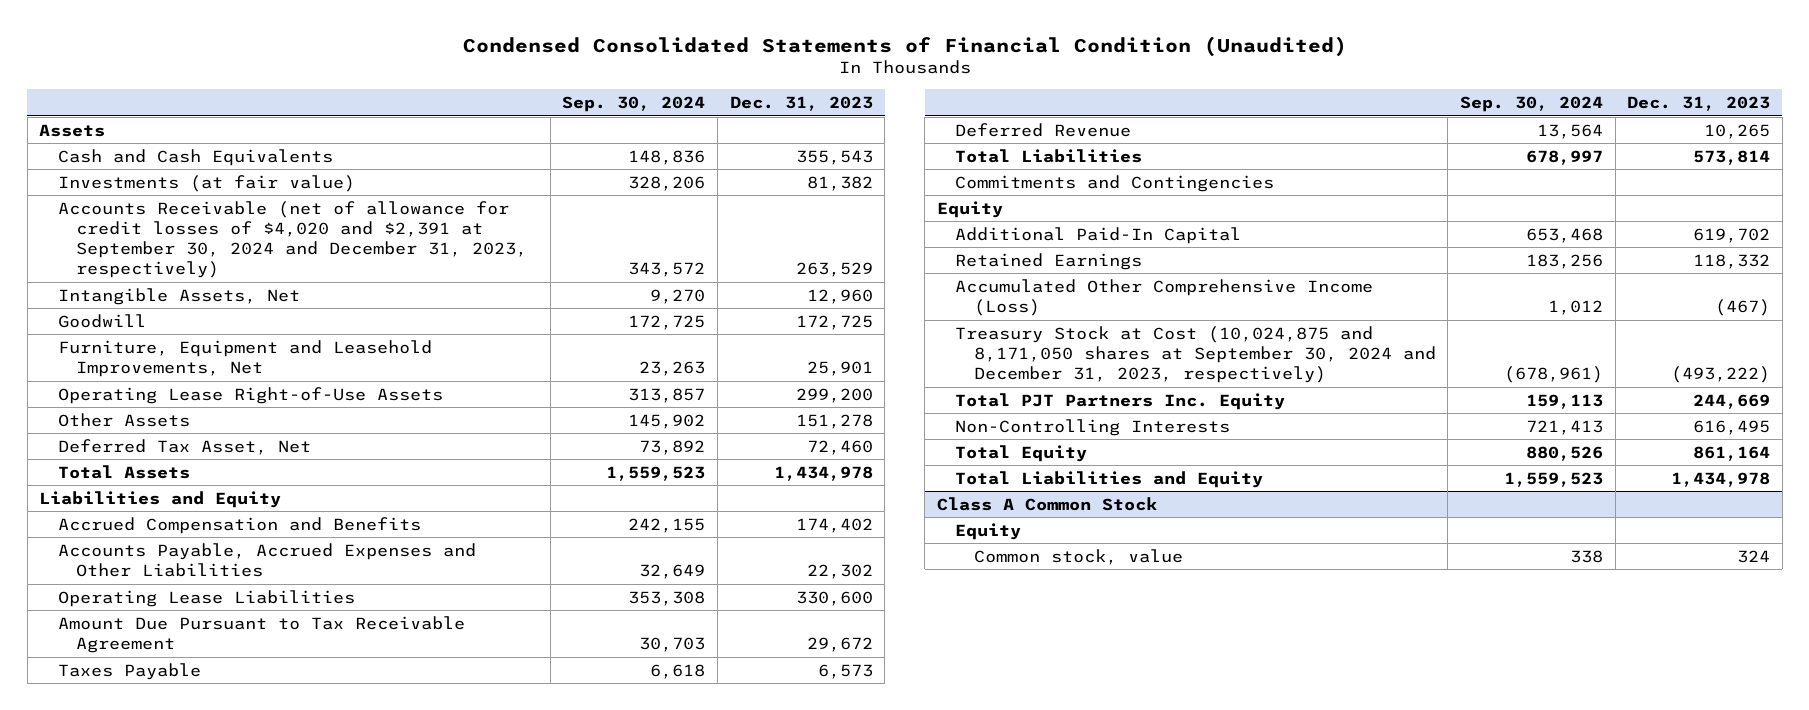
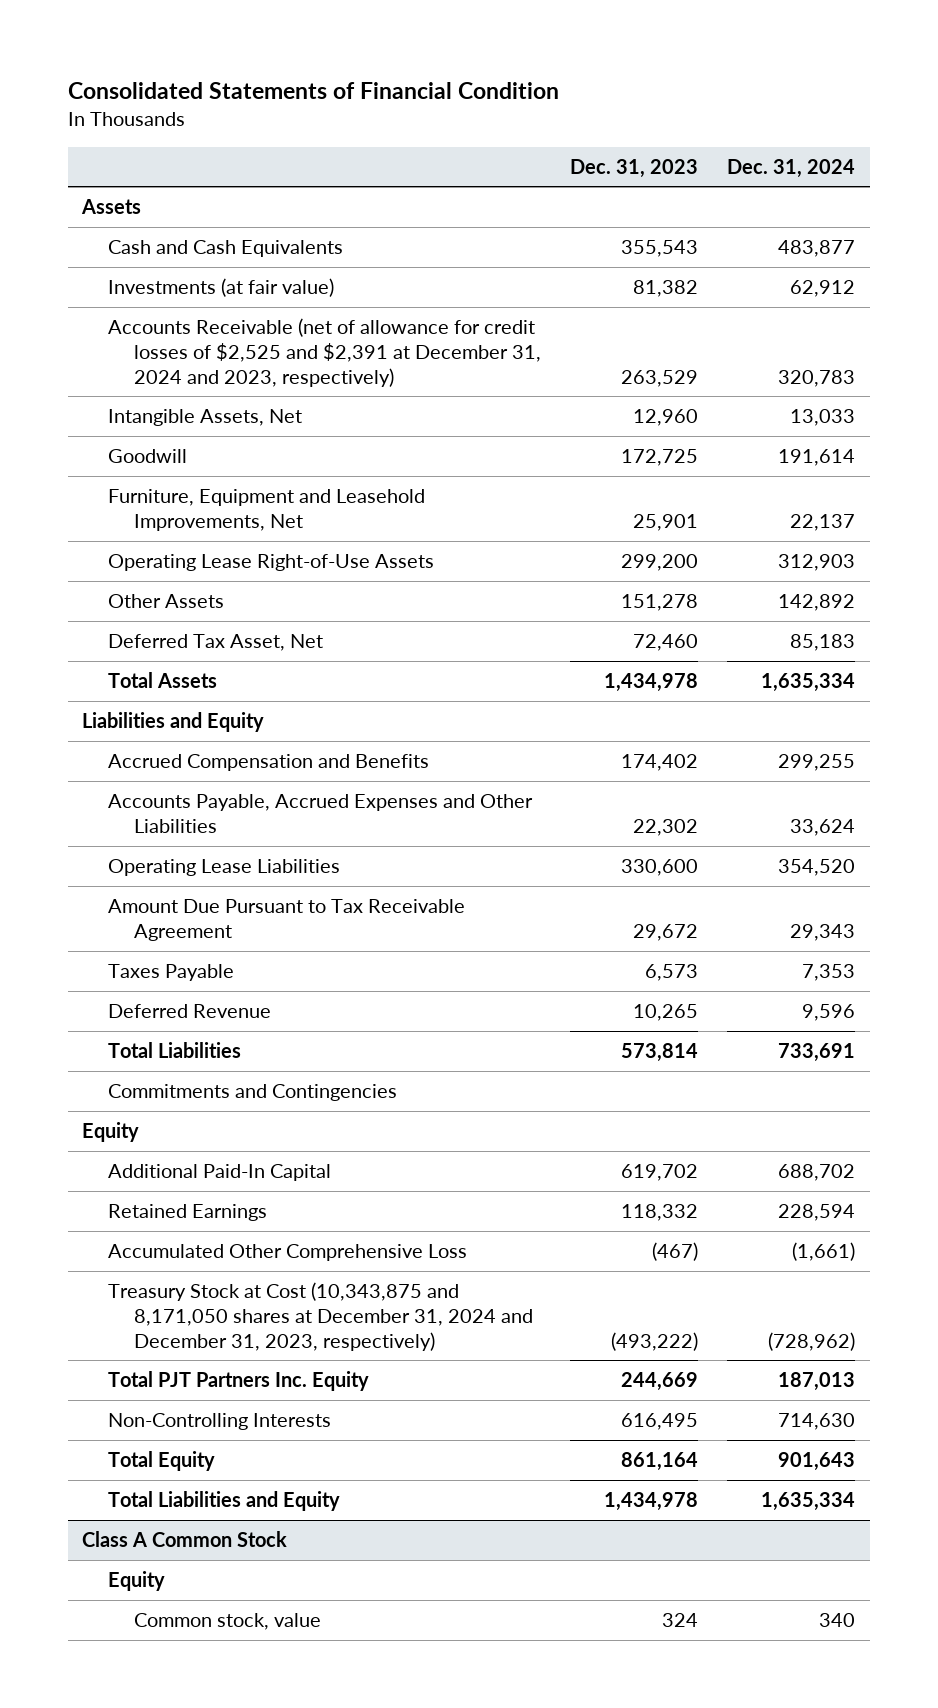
[462,35,1347,57] Condensed Consolidated Statements of Financial Condition (Unaudited) -> [67,82,559,100] Consolidated Statements of Financial Condition
[562,95,706,112] Sep. 30, 2024 -> none
none -> [727,158,856,178] Dec. 31, 2024
[57,200,528,279] Accounts Receivable (net of allowance for credit losses of $4,020 and $2,391 at September 30, 2024 and December 31, 2023, respectively) -> [108,318,541,387] Accounts Receivable (net of allowance for credit losses of $2,525 and $2,391 at December 31, 2024 and 2023, respectively)
[955,278,1374,316] Accumulated Other Comprehensive Income (Loss) -> [108,1244,468,1262] Accumulated Other Comprehensive Loss
[955,325,1436,384] Treasury Stock at Cost (10,024,875 and 8,171,050 shares at September 30, 2024 and December 31, 2023, respectively) -> [108,1282,533,1351] Treasury Stock at Cost (10,343,875 and 8,171,050 shares at December 31, 2024 and December 31, 2023, respectively)

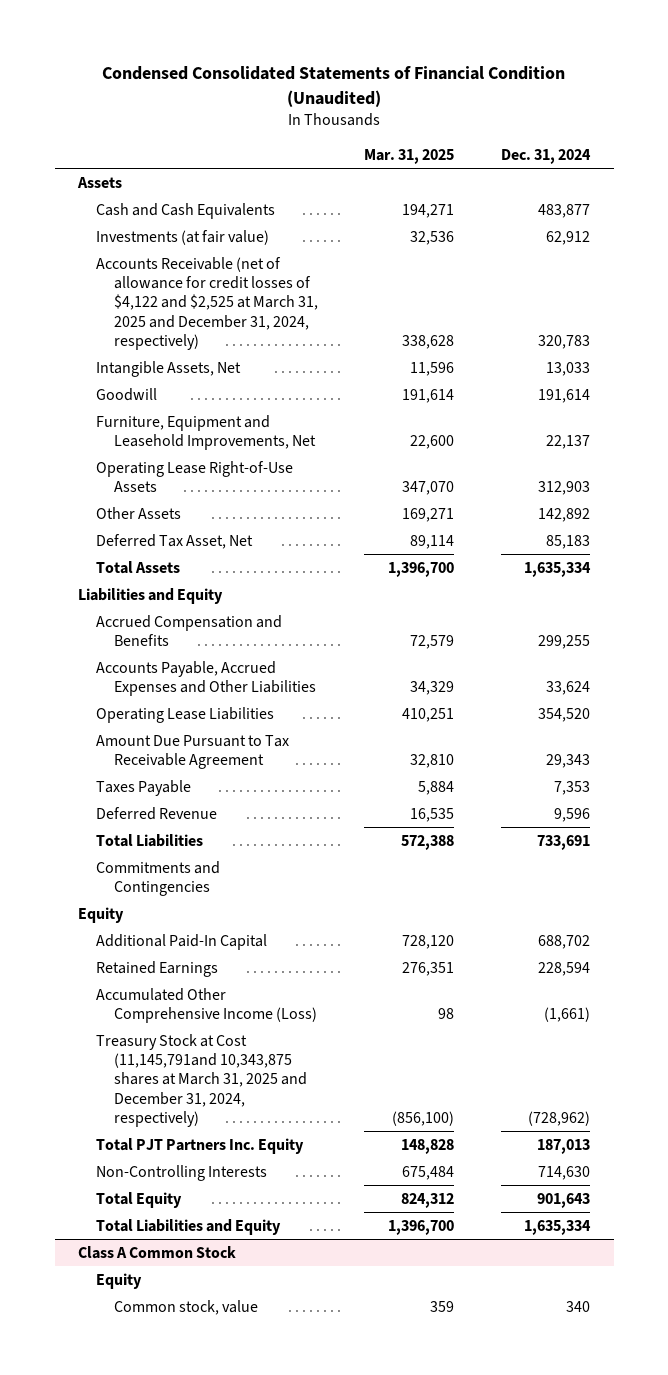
[67,82,559,100] Consolidated Statements of Financial Condition -> [102,66,566,107] Condensed Consolidated Statements of Financial Condition (Unaudited)
[570,158,699,178] Dec. 31, 2023 -> none
none -> [364,148,455,164] Mar. 31, 2025
[108,318,541,387] Accounts Receivable (net of allowance for credit losses of $2,525 and $2,391 at December 31, 2024 and 2023, respectively) -> [95,256,318,351] Accounts Receivable (net of allowance for credit losses of $4,122 and $2,525 at March 31, 2025 and December 31, 2024, respectively)
[108,1244,468,1262] Accumulated Other Comprehensive Loss -> [95,987,317,1024] Accumulated Other Comprehensive Income (Loss)
[108,1282,533,1351] Treasury Stock at Cost (10,343,875 and 8,171,050 shares at December 31, 2024 and December 31, 2023, respectively) -> [95,1033,307,1128] Treasury Stock at Cost (11,145,791and 10,343,875 shares at March 31, 2025 and December 31, 2024, respectively)

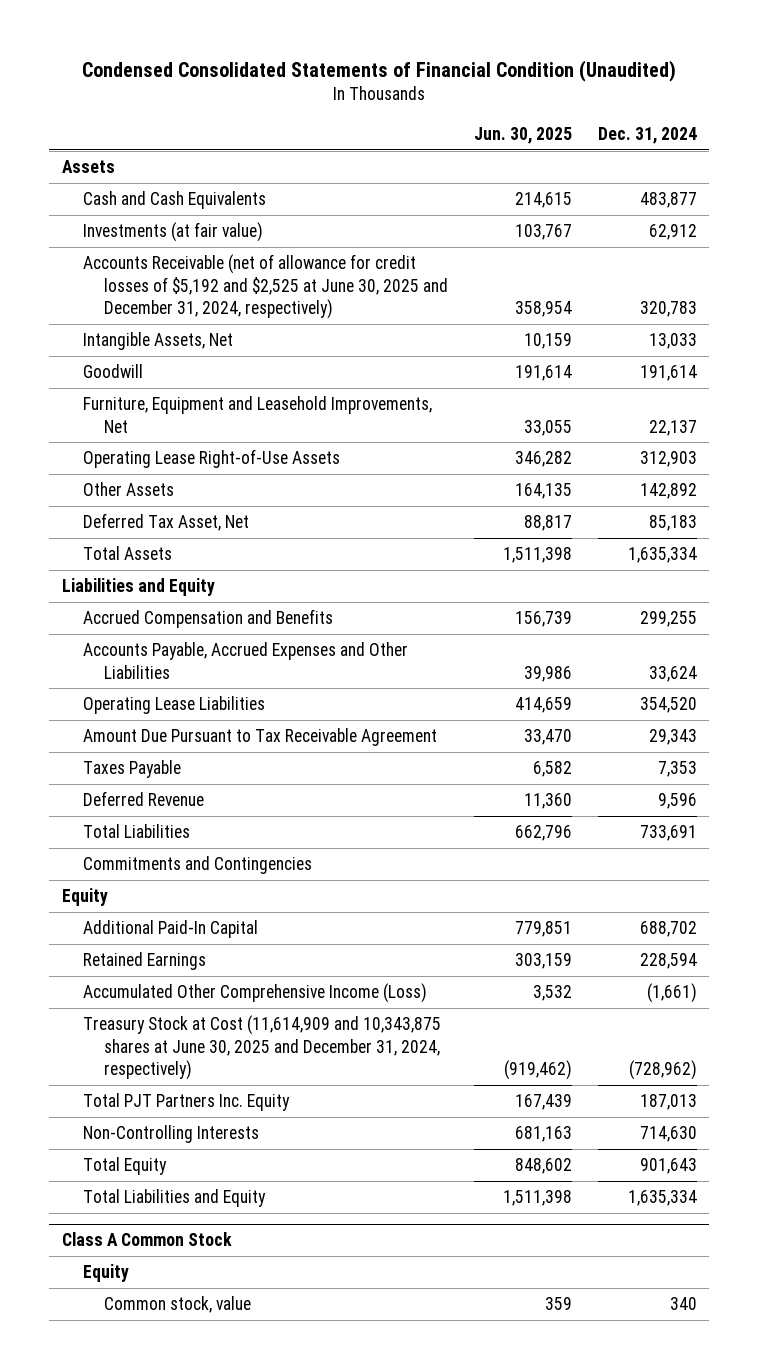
[364,148,455,164] Mar. 31, 2025 -> none
none -> [473,126,572,144] Jun. 30, 2025
[95,256,318,351] Accounts Receivable (net of allowance for credit losses of $4,122 and $2,525 at March 31, 2025 and December 31, 2024, respectively) -> [83,254,449,319] Accounts Receivable (net of allowance for credit losses of $5,192 and $2,525 at June 30, 2025 and December 31, 2024, respectively)
[95,1033,307,1128] Treasury Stock at Cost (11,145,791and 10,343,875 shares at March 31, 2025 and December 31, 2024, respectively) -> [83,1015,442,1080] Treasury Stock at Cost (11,614,909 and 10,343,875 shares at June 30, 2025 and December 31, 2024, respectively)

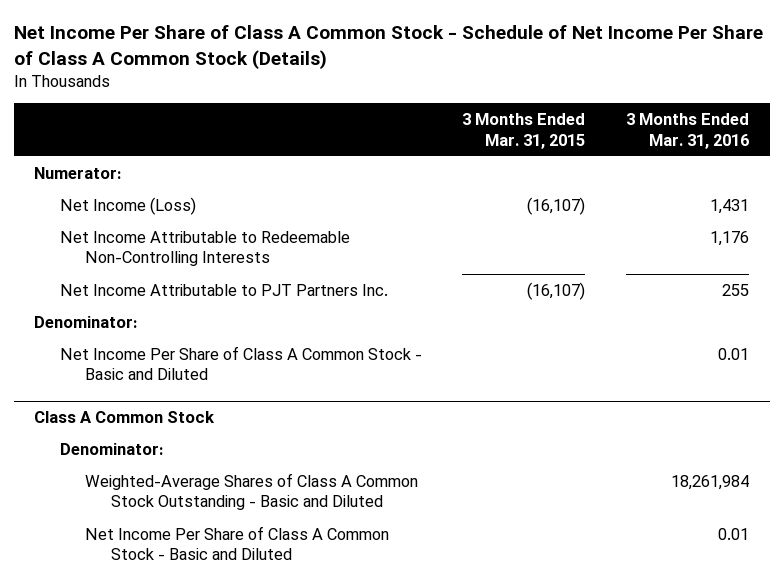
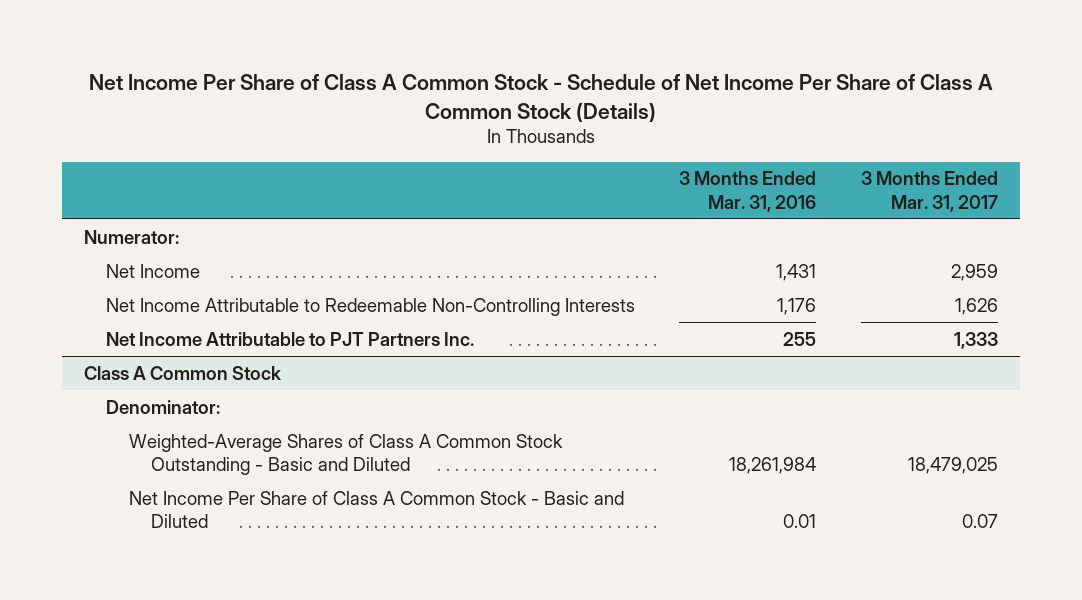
[462,112,586,149] 3 Months Ended Mar. 31, 2015 -> none
none -> [860,171,998,212] 3 Months Ended Mar. 31, 2017
[59,196,196,215] Net Income (Loss) -> [106,263,201,278] Net Income
[34,315,138,328] Denominator: -> none
[59,345,422,381] Net Income Per Share of Class A Common Stock - Basic and Diluted -> none

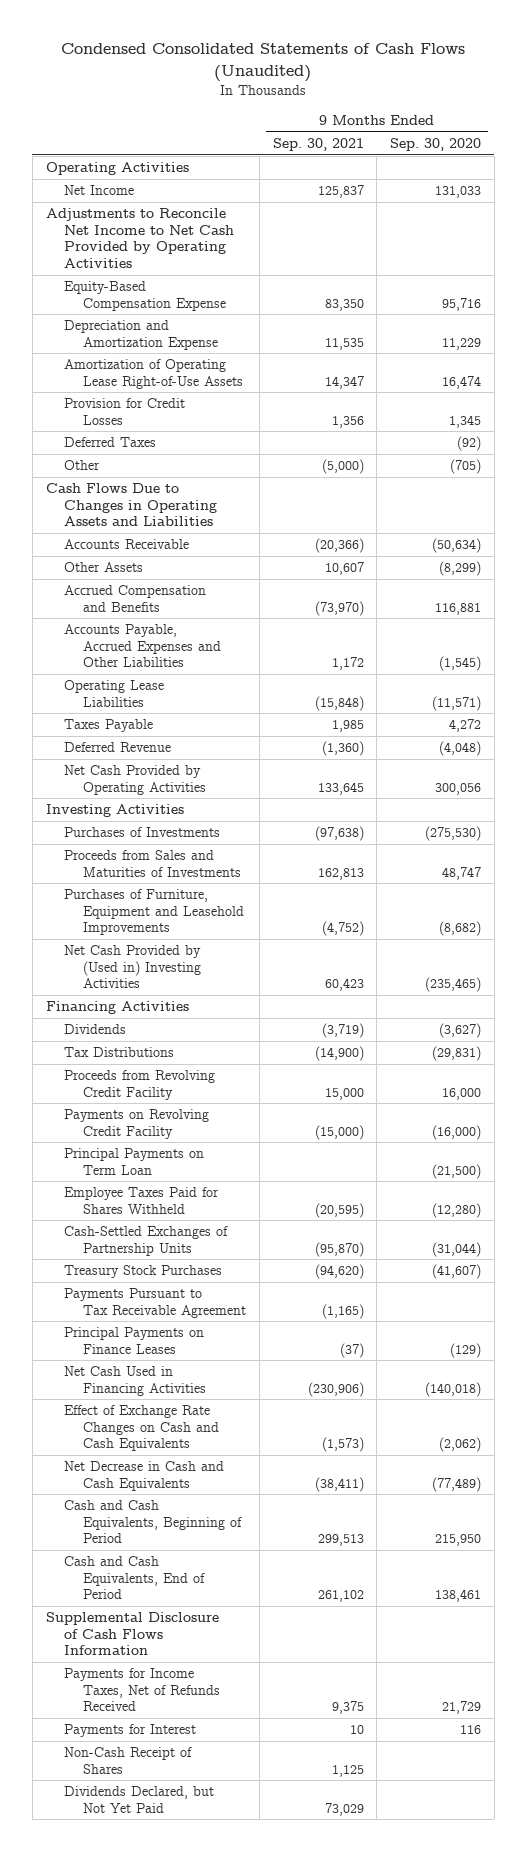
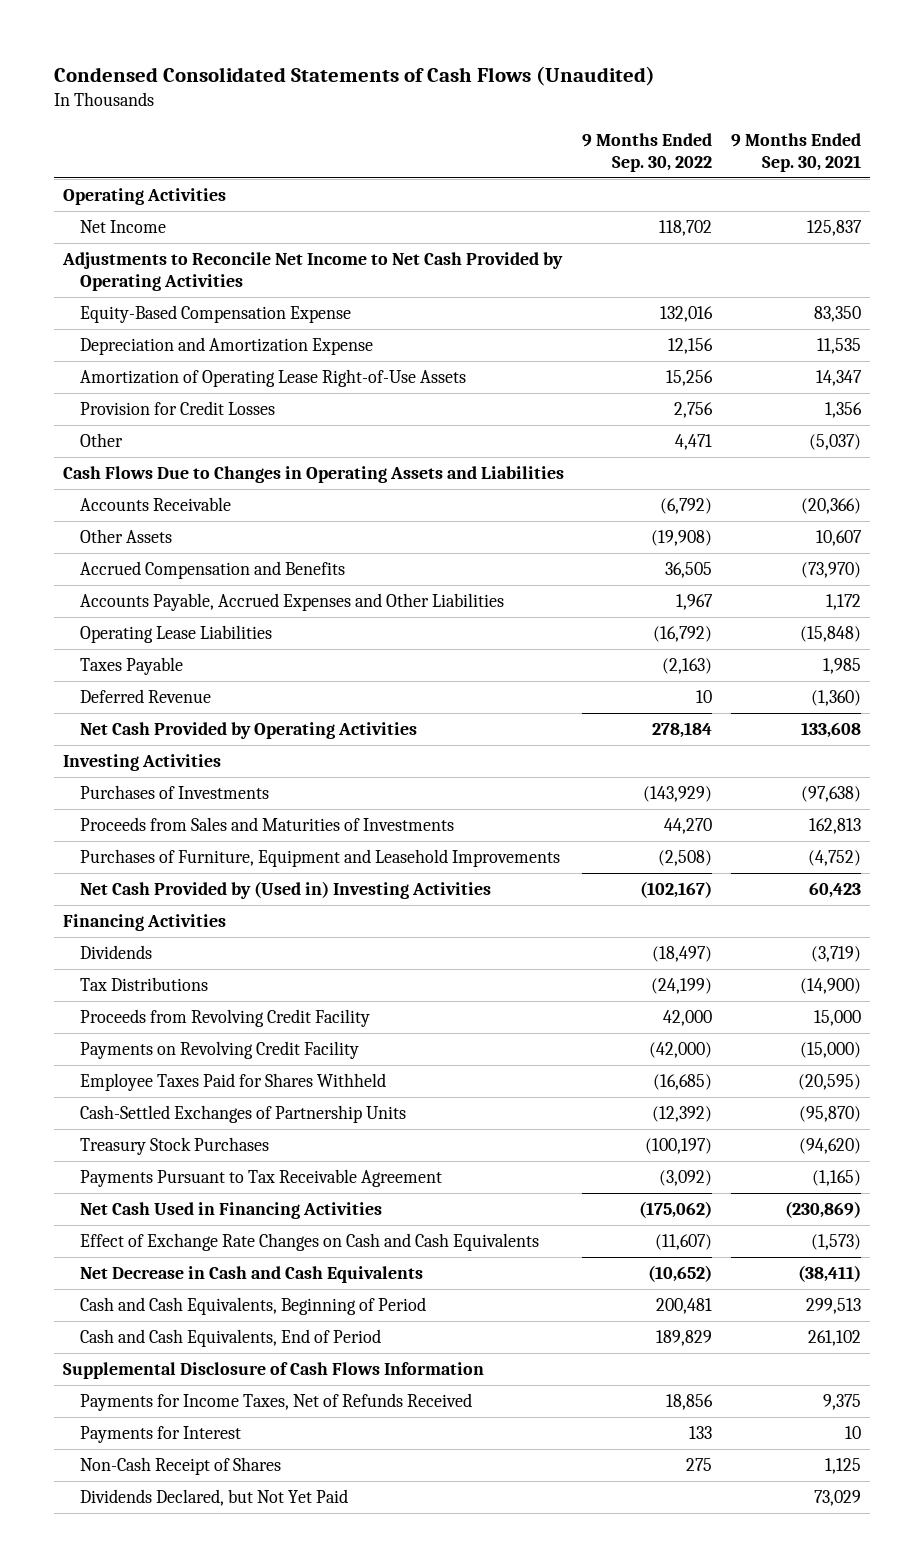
[390,138,482,152] Sep. 30, 2020 -> none
none -> [582,133,713,173] 9 Months Ended Sep. 30, 2022
[64,437,157,448] Deferred Taxes -> none
[321,459,364,475] (5,000) -> [808,433,861,450] (5,037)
[317,781,364,795] 133,645 -> [800,721,861,738] 133,608
[64,1148,205,1175] Principal Payments on Term Loan -> none
[64,1327,205,1354] Principal Payments on Finance Leases -> none
[307,1381,364,1397] (230,906) -> [784,1200,861,1218] (230,869)

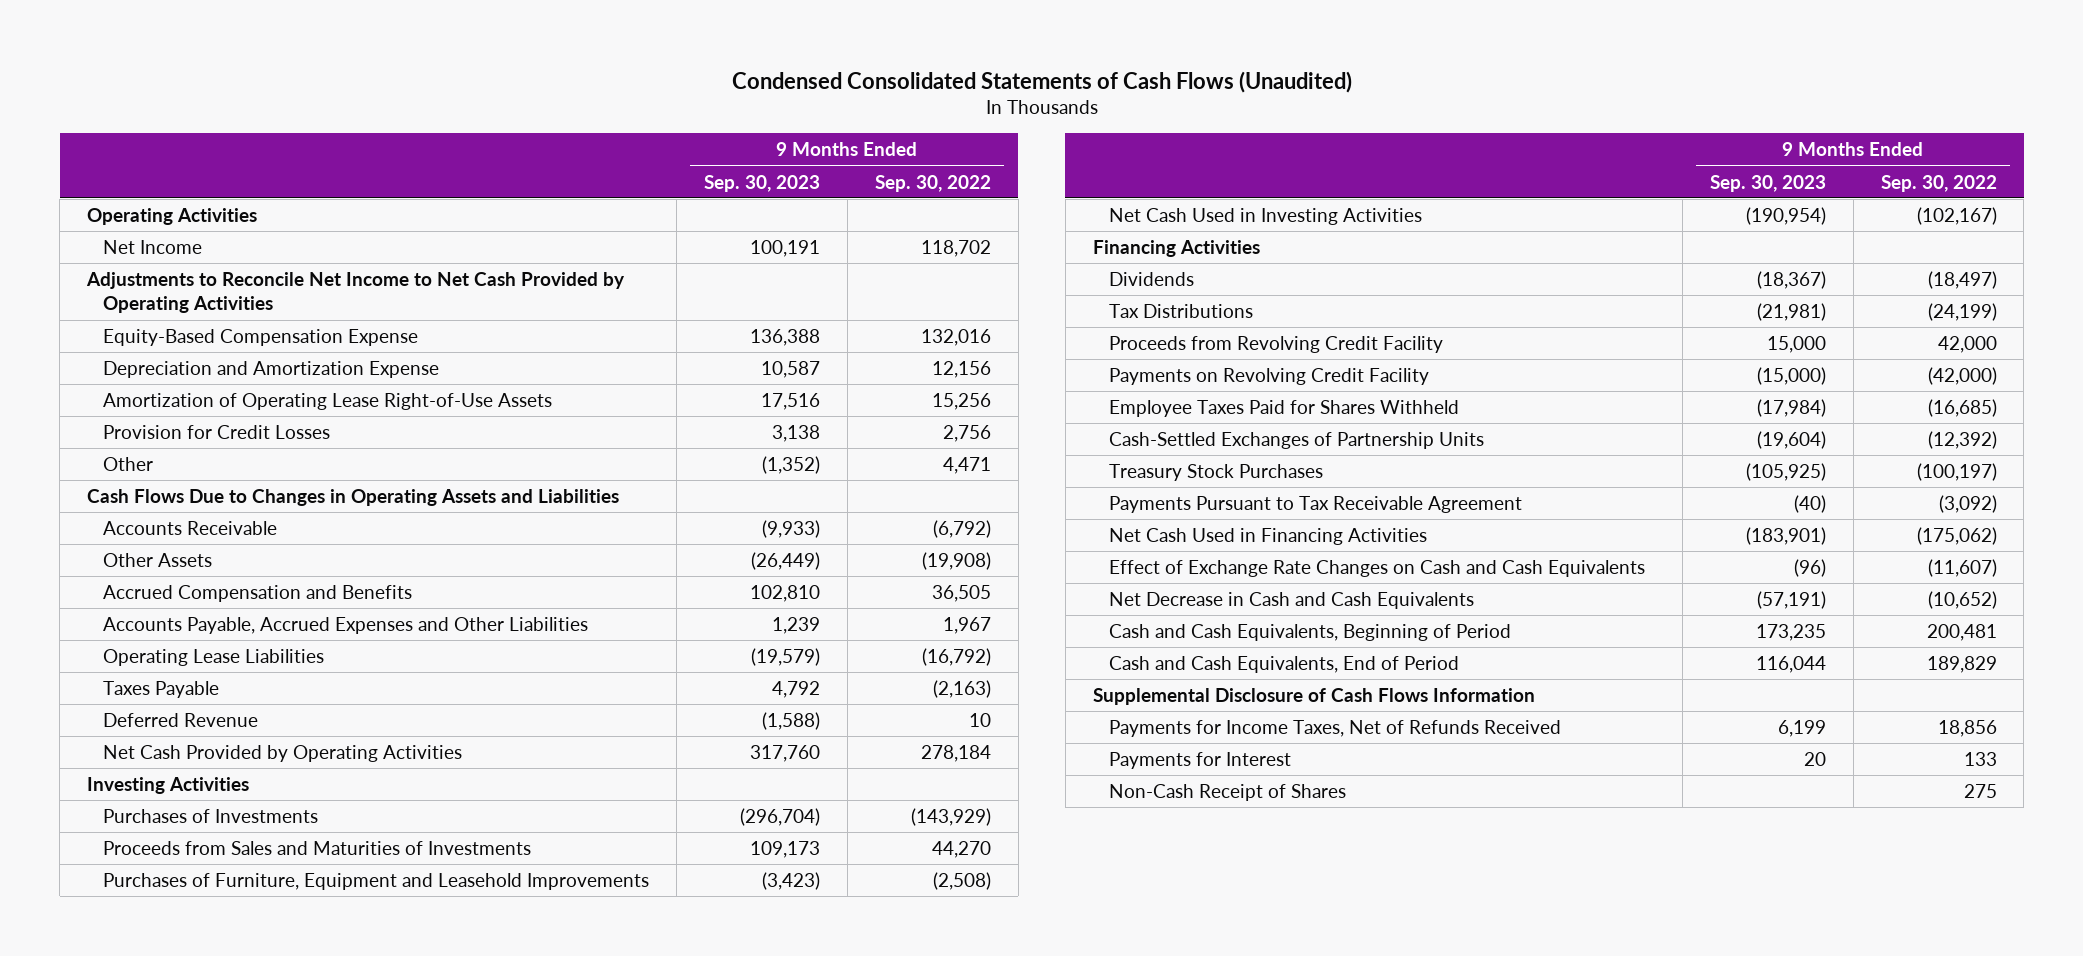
[730,133,861,173] 9 Months Ended Sep. 30, 2021 -> none
none -> [704,174,821,192] Sep. 30, 2023
[80,880,492,899] Net Cash Provided by (Used in) Investing Activities -> [1109,207,1423,225] Net Cash Used in Investing Activities
[80,1488,349,1506] Dividends Declared, but Not Yet Paid -> none

